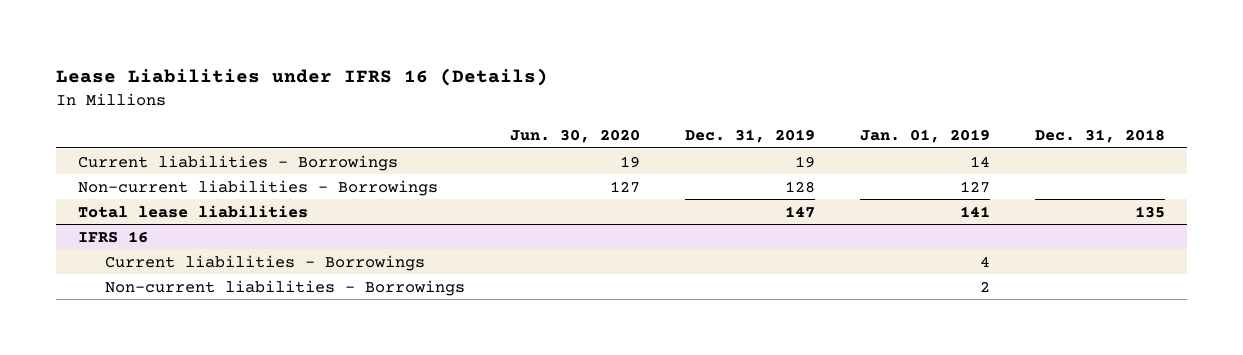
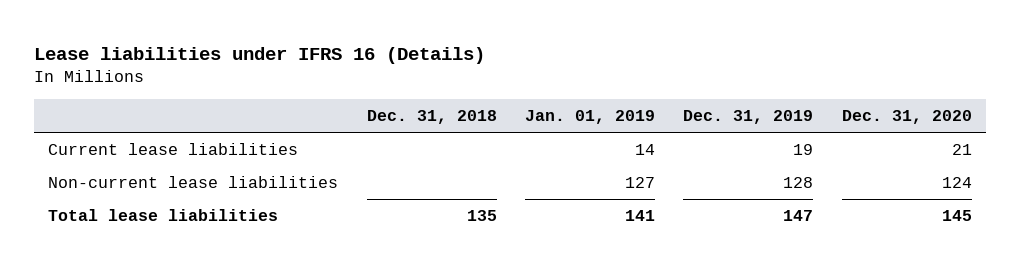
[55,68,548,87] Lease Liabilities under IFRS 16 (Details) -> [33,46,485,64] Lease liabilities under IFRS 16 (Details)
[510,128,641,143] Jun. 30, 2020 -> none
none -> [841,110,972,125] Dec. 31, 2020
[77,154,398,171] Current liabilities - Borrowings -> [48,143,299,156] Current lease liabilities
[77,179,438,196] Non-current liabilities - Borrowings -> [48,176,339,189] Non-current lease liabilities
[77,230,148,243] IFRS 16 -> none
[105,254,426,271] Current liabilities - Borrowings -> none
[105,279,466,296] Non-current liabilities - Borrowings -> none

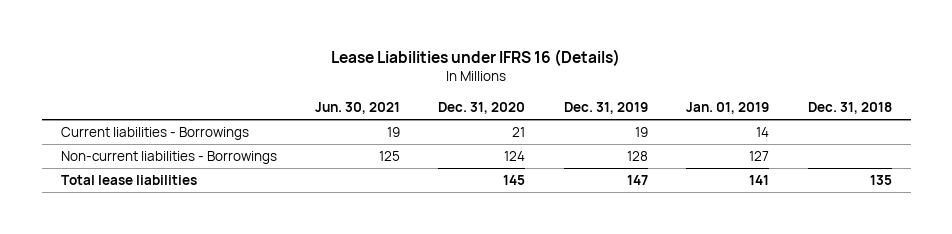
[33,46,485,64] Lease liabilities under IFRS 16 (Details) -> [331,48,621,66] Lease Liabilities under IFRS 16 (Details)
none -> [315,101,401,114] Jun. 30, 2021
[48,143,299,156] Current lease liabilities -> [60,127,249,141] Current liabilities - Borrowings
[48,176,339,189] Non-current lease liabilities -> [60,151,277,165] Non-current liabilities - Borrowings

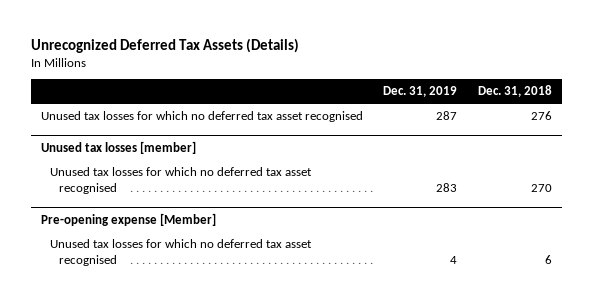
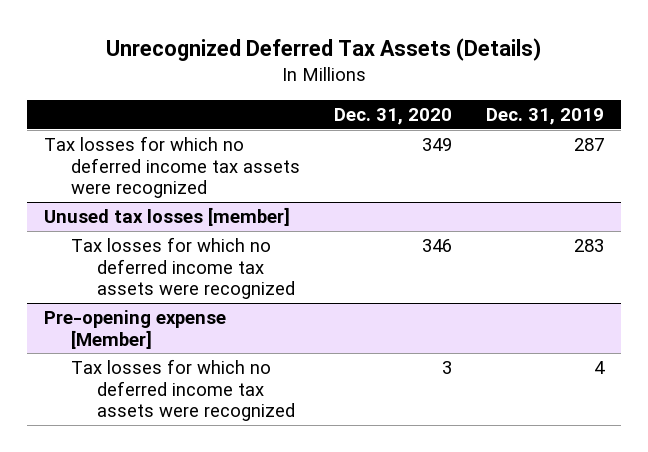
[477,85,552,98] Dec. 31, 2018 -> none
none -> [333,108,452,126] Dec. 31, 2020
[40,111,363,123] Unused tax losses for which no deferred tax asset recognised -> [44,135,300,199] Tax losses for which no deferred income tax assets were recognized
[49,167,312,195] Unused tax losses for which no deferred tax asset recognised -> [70,236,295,300] Tax losses for which no deferred income tax assets were recognized
[49,239,312,267] Unused tax losses for which no deferred tax asset recognised -> [70,358,295,422] Tax losses for which no deferred income tax assets were recognized

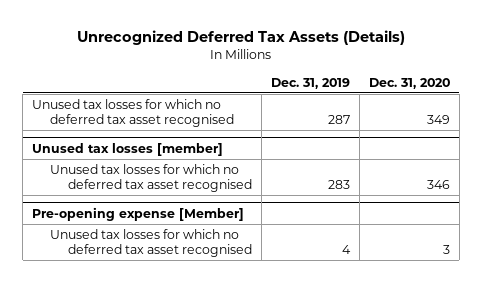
[44,135,300,199] Tax losses for which no deferred income tax assets were recognized -> [32,98,234,128] Unused tax losses for which no deferred tax asset recognised
[70,236,295,300] Tax losses for which no deferred income tax assets were recognized -> [49,163,252,193] Unused tax losses for which no deferred tax asset recognised
[70,358,295,422] Tax losses for which no deferred income tax assets were recognized -> [49,228,252,258] Unused tax losses for which no deferred tax asset recognised

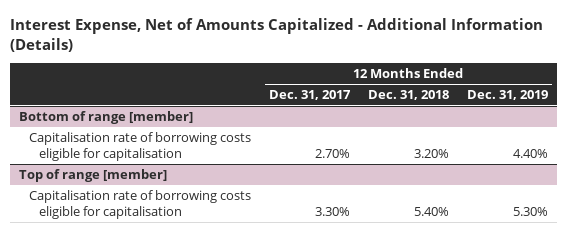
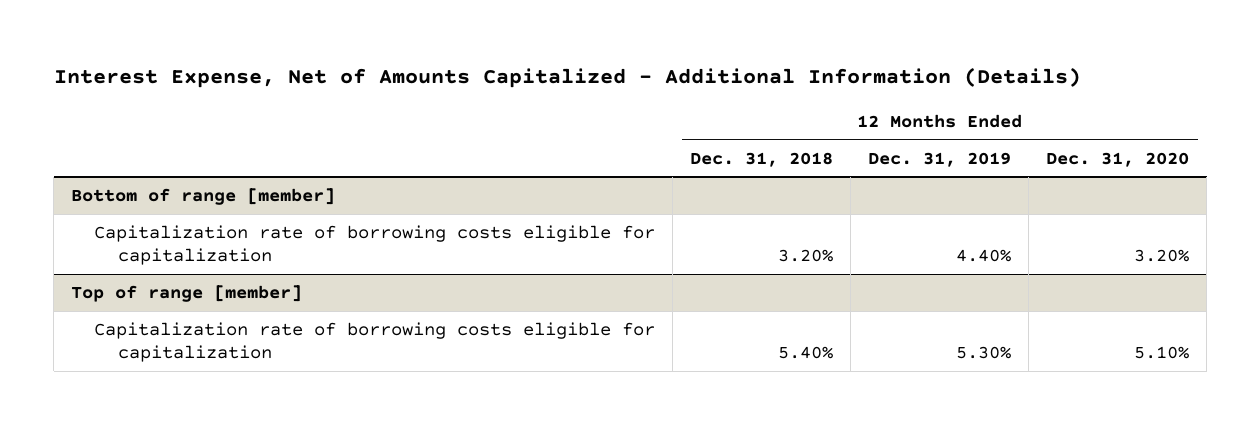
[268,90,351,101] Dec. 31, 2017 -> none
none -> [1046,151,1190,167] Dec. 31, 2020
[29,131,252,162] Capitalisation rate of borrowing costs eligible for capitalisation -> [94,225,656,266] Capitalization rate of borrowing costs eligible for capitalization
[29,189,252,220] Capitalisation rate of borrowing costs eligible for capitalisation -> [94,322,656,363] Capitalization rate of borrowing costs eligible for capitalization

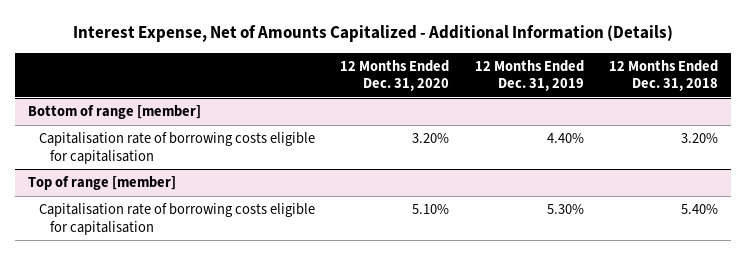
[94,225,656,266] Capitalization rate of borrowing costs eligible for capitalization -> [39,132,316,164] Capitalisation rate of borrowing costs eligible for capitalisation
[94,322,656,363] Capitalization rate of borrowing costs eligible for capitalization -> [39,203,316,235] Capitalisation rate of borrowing costs eligible for capitalisation

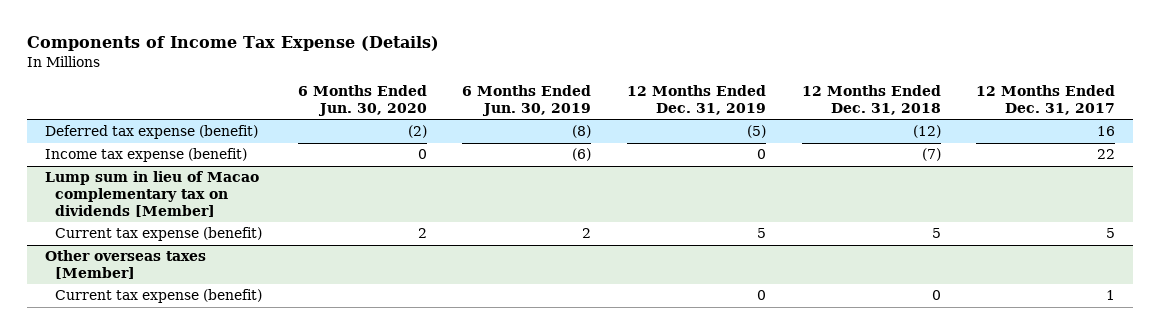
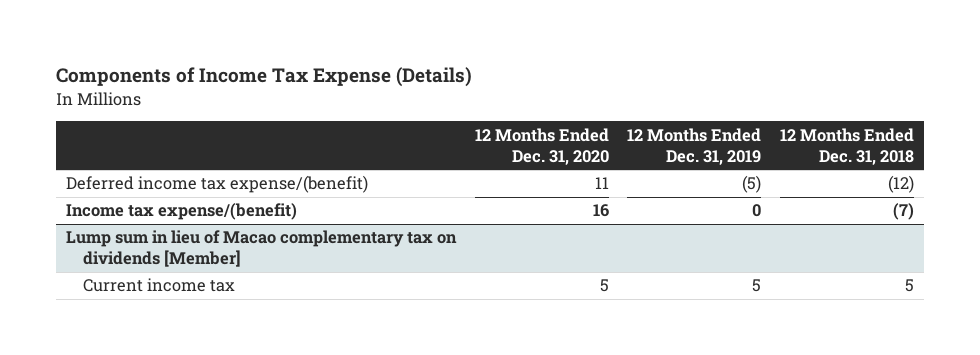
[297,85,427,117] 6 Months Ended Jun. 30, 2020 -> none
[462,85,592,117] 6 Months Ended Jun. 30, 2019 -> none
[976,85,1116,116] 12 Months Ended Dec. 31, 2017 -> none
none -> [474,127,609,165] 12 Months Ended Dec. 31, 2020
[45,125,259,140] Deferred tax expense (benefit) -> [65,175,368,194] Deferred income tax expense/(benefit)
[45,148,248,163] Income tax expense (benefit) -> [65,203,297,221] Income tax expense/(benefit)
[45,250,207,279] Other overseas taxes [Member] -> none
[55,289,263,304] Current tax expense (benefit) -> none
[55,227,263,242] Current tax expense (benefit) -> [83,278,236,293] Current income tax

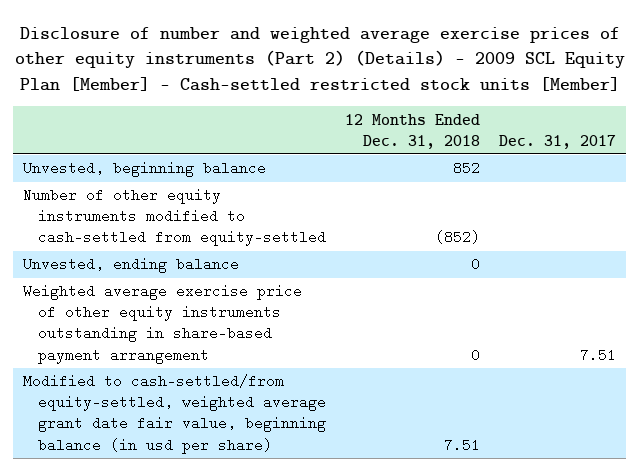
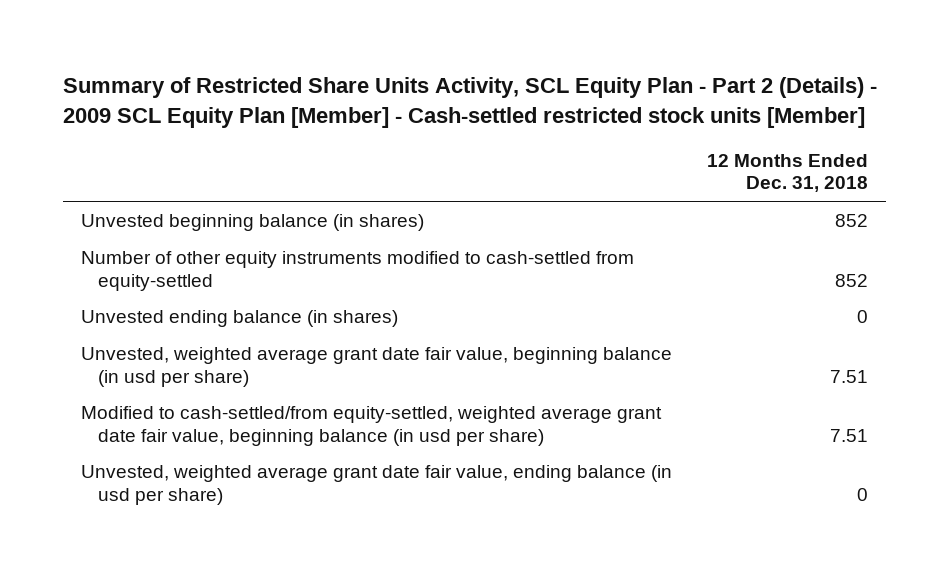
[14,26,625,91] Disclosure of number and weighted average exercise prices of other equity instruments (Part 2) (Details) - 2009 SCL Equity Plan [Member] - Cash-settled restricted stock units [Member] -> [63,76,878,128] Summary of Restricted Share Units Activity, SCL Equity Plan - Part 2 (Details) - 2009 SCL Equity Plan [Member] - Cash-settled restricted stock units [Member]
[499,134,617,149] Dec. 31, 2017 -> none
[22,284,302,364] Weighted average exercise price of other equity instruments outstanding in share-based payment arrangement -> none
[22,161,266,178] Unvested, beginning balance -> [81,214,425,232] Unvested beginning balance (in shares)
[435,230,481,245] (852) -> [835,273,869,287] 852
[22,257,239,274] Unvested, ending balance -> [81,310,399,328] Unvested ending balance (in shares)
none -> [81,347,673,387] Unvested, weighted average grant date fair value, beginning balance (in usd per share)
none -> [81,465,673,505] Unvested, weighted average grant date fair value, ending balance (in usd per share)

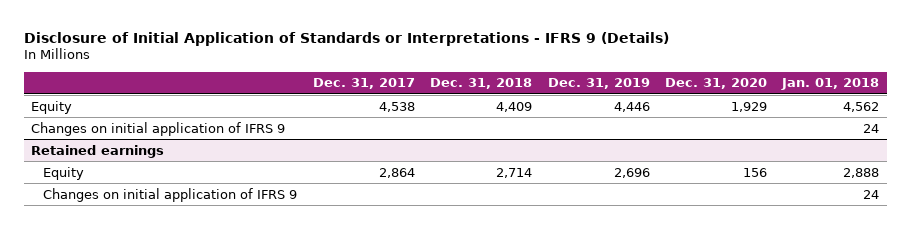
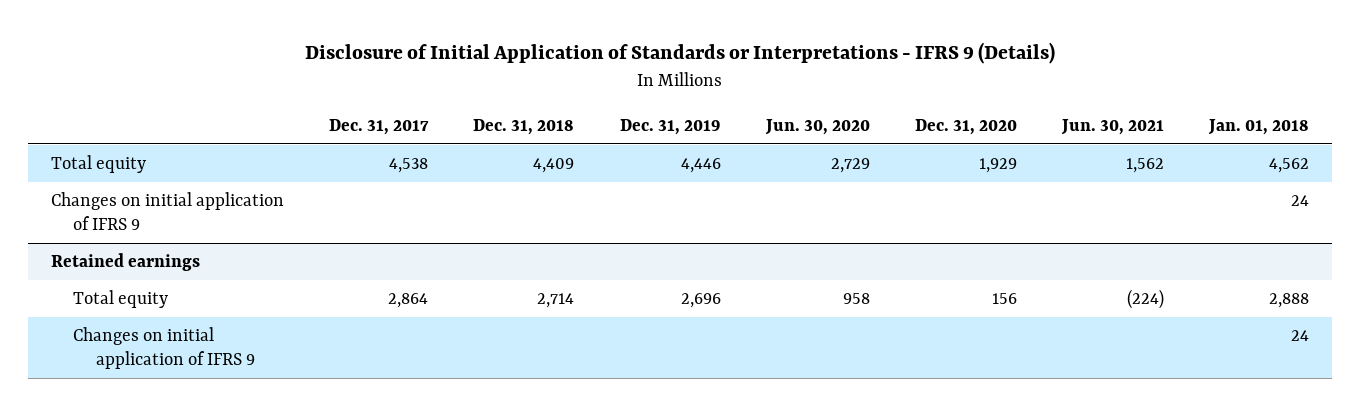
none -> [764,118,870,135] Jun. 30, 2020
none -> [1061,118,1165,135] Jun. 30, 2021
[31,100,73,114] Equity -> [50,155,146,174] Total equity
[43,166,85,180] Equity -> [73,290,169,309] Total equity

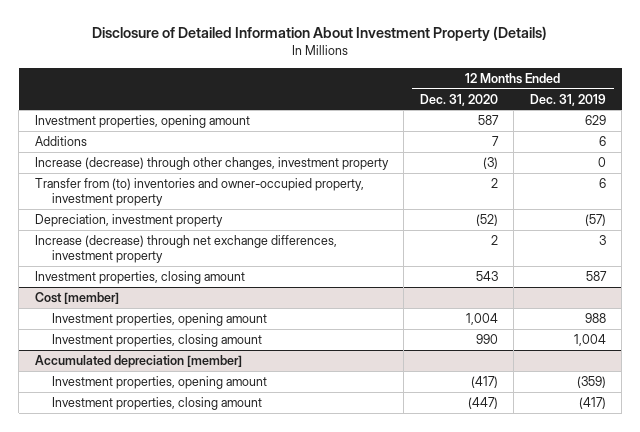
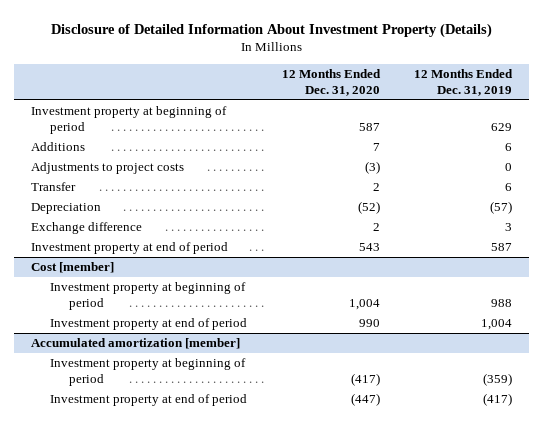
[34,114,250,128] Investment properties, opening amount -> [31,106,228,135] Investment property at beginning of period
[34,156,389,170] Increase (decrease) through other changes, investment property -> [31,162,185,175] Adjustments to project costs
[34,177,364,207] Transfer from (to) inventories and owner-occupied property, investment property -> [31,182,77,192] Transfer
[34,213,223,227] Depreciation, investment property -> [31,203,102,215] Depreciation
[34,234,337,264] Increase (decrease) through net exchange differences, investment property -> [31,222,143,235] Exchange difference
[34,270,245,284] Investment properties, closing amount -> [31,242,229,255] Investment property at end of period
[52,312,268,326] Investment properties, opening amount -> [49,282,246,311] Investment property at beginning of period
[52,333,263,347] Investment properties, closing amount -> [49,318,247,331] Investment property at end of period
[34,354,242,368] Accumulated depreciation [member] -> [31,338,241,350] Accumulated amortization [member]
[52,375,268,389] Investment properties, opening amount -> [49,358,246,387] Investment property at beginning of period
[52,396,263,410] Investment properties, closing amount -> [49,394,247,407] Investment property at end of period

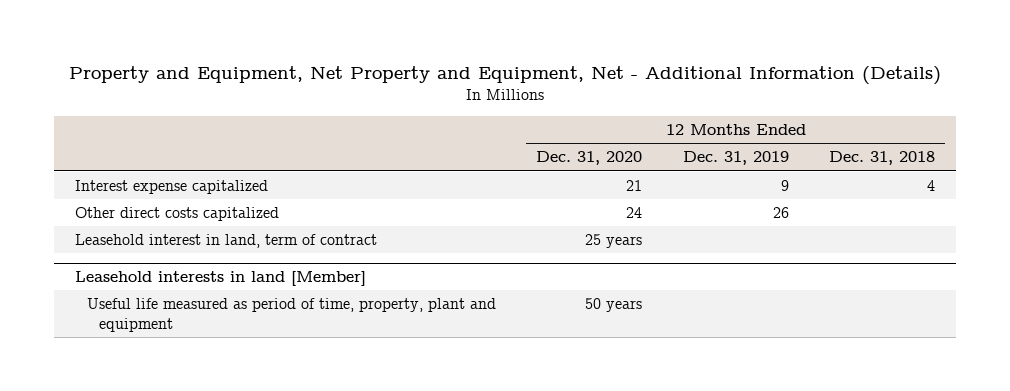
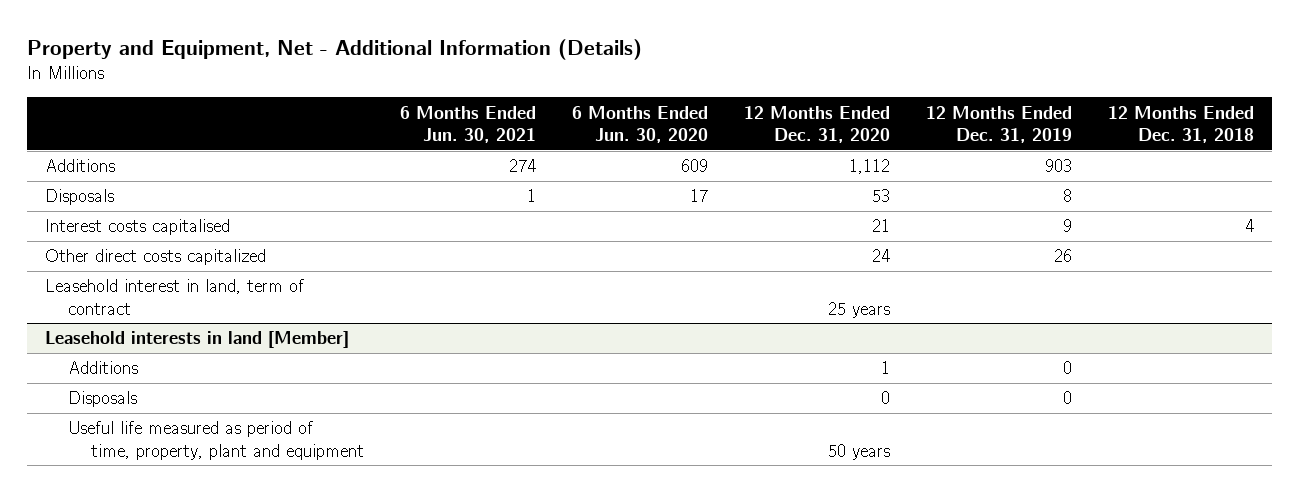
[68,65,941,85] Property and Equipment, Net Property and Equipment, Net - Additional Information (Details) -> [26,38,642,60] Property and Equipment, Net - Additional Information (Details)
none -> [399,105,536,144] 6 Months Ended Jun. 30, 2021
none -> [571,105,708,144] 6 Months Ended Jun. 30, 2020
none -> [44,159,115,173] Additions
none -> [44,189,114,206] Disposals
[74,180,268,195] Interest expense capitalized -> [44,219,230,236] Interest costs capitalised
none -> [67,361,138,375] Additions
none -> [67,391,137,408] Disposals

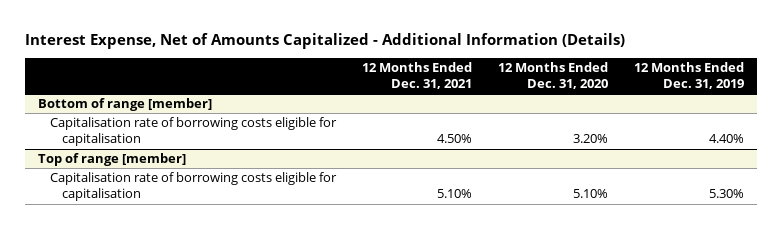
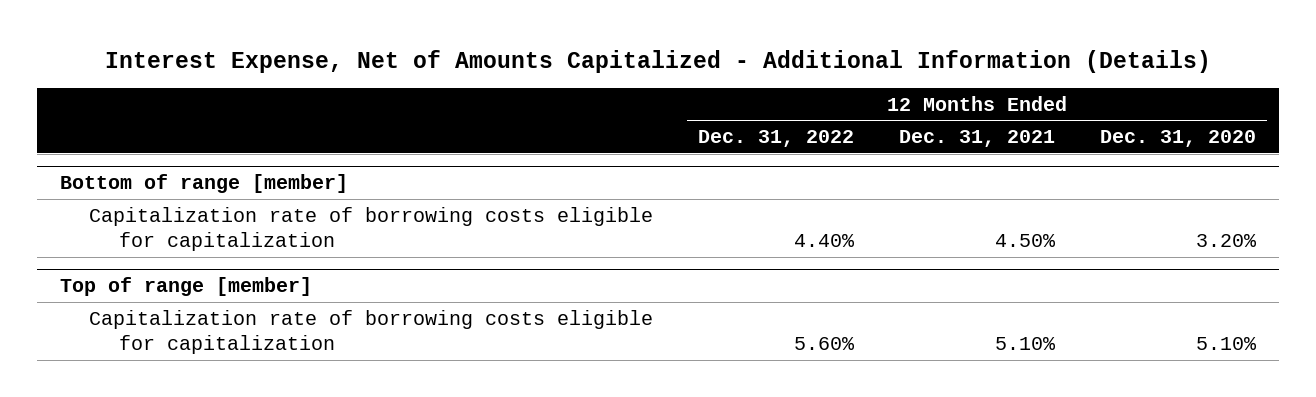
[634,61,745,89] 12 Months Ended Dec. 31, 2019 -> none
none -> [698,130,855,148] Dec. 31, 2022
[50,117,338,147] Capitalisation rate of borrowing costs eligible for capitalisation -> [89,206,654,252] Capitalization rate of borrowing costs eligible for capitalization
[50,172,338,202] Capitalisation rate of borrowing costs eligible for capitalisation -> [89,309,654,355] Capitalization rate of borrowing costs eligible for capitalization

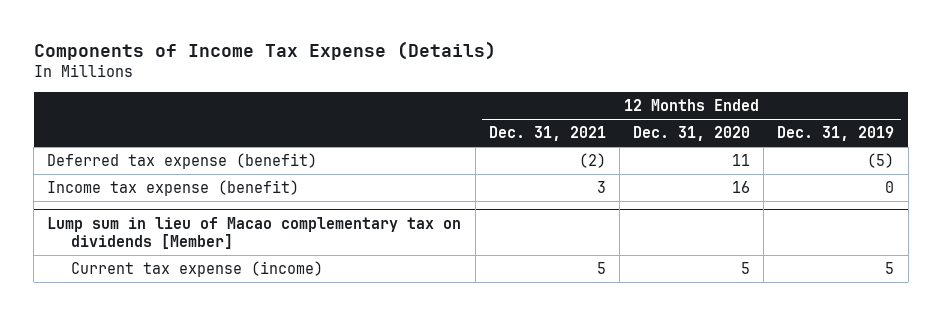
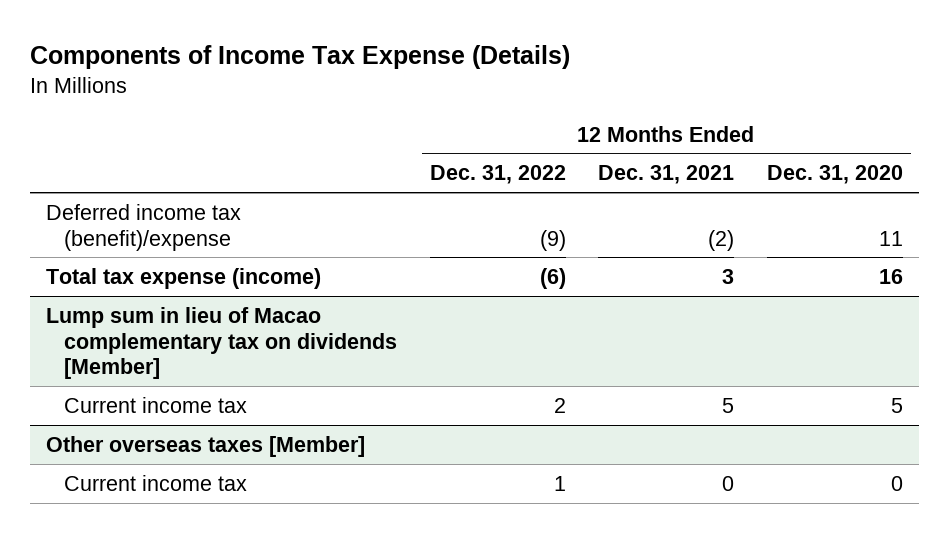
[777,126,895,142] Dec. 31, 2019 -> none
none -> [429,165,566,185] Dec. 31, 2022
[47,152,318,169] Deferred tax expense (benefit) -> [46,203,242,251] Deferred income tax (benefit)/expense
[47,179,300,196] Income tax expense (benefit) -> [46,267,322,289] Total tax expense (income)
[70,260,323,277] Current tax expense (income) -> [64,396,248,413] Current income tax
none -> [46,435,366,457] Other overseas taxes [Member]
none -> [64,474,248,491] Current income tax

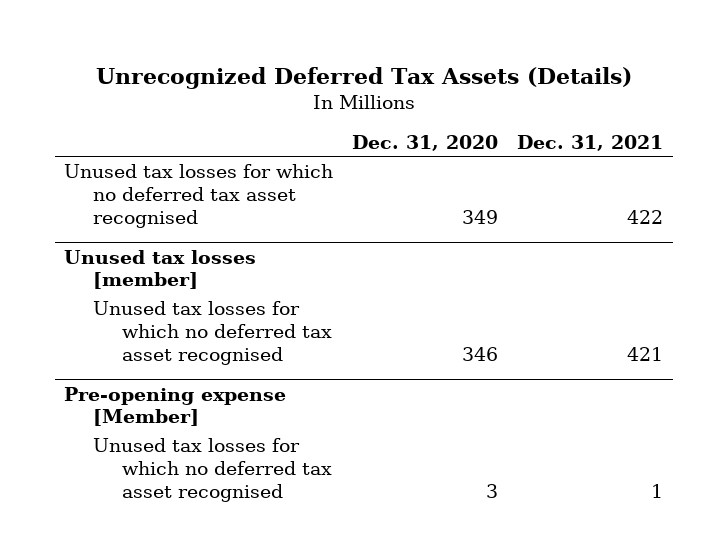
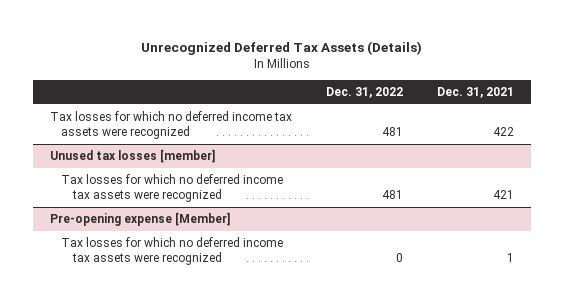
[352,134,499,151] Dec. 31, 2020 -> none
none -> [325,86,403,98] Dec. 31, 2022
[64,164,334,228] Unused tax losses for which no deferred tax asset recognised -> [50,111,293,140] Tax losses for which no deferred income tax assets were recognized
[93,301,333,365] Unused tax losses for which no deferred tax asset recognised -> [61,174,284,203] Tax losses for which no deferred income tax assets were recognized
[93,438,333,502] Unused tax losses for which no deferred tax asset recognised -> [61,237,284,266] Tax losses for which no deferred income tax assets were recognized

